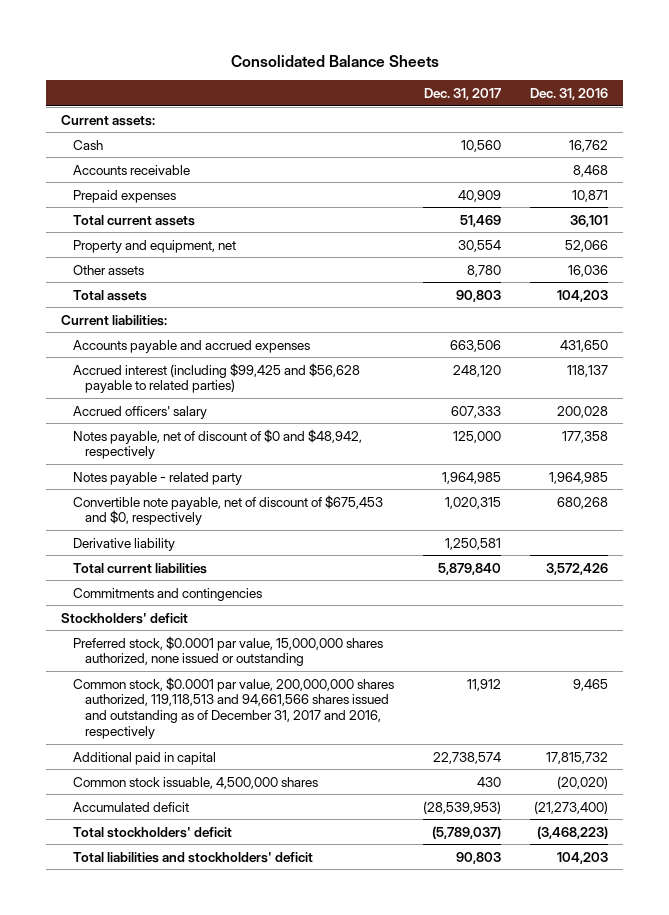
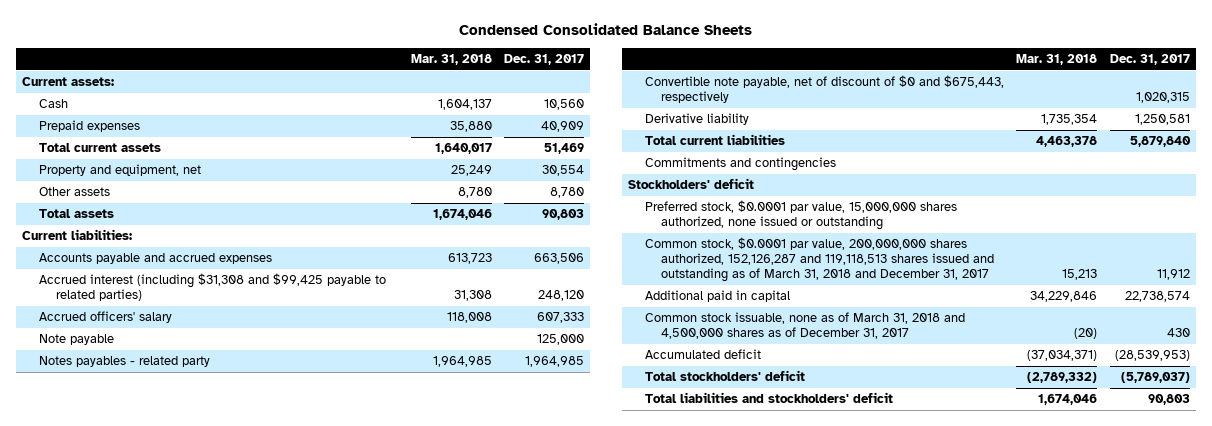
[230,54,439,67] Consolidated Balance Sheets -> [458,23,752,36] Condensed Consolidated Balance Sheets
[530,87,609,100] Dec. 31, 2016 -> none
none -> [410,54,492,66] Mar. 31, 2018
[72,164,190,175] Accounts receivable -> none
[72,362,360,394] Accrued interest (including $99,425 and $56,628 payable to related parties) -> [39,273,387,302] Accrued interest (including $31,308 and $99,425 payable to related parties)
[72,428,362,460] Notes payable, net of discount of $0 and $48,942, respectively -> [39,334,115,346] Note payable
[72,471,242,485] Notes payable - related party -> [39,356,211,368] Notes payables - related party
[72,494,383,526] Convertible note payable, net of discount of $675,453 and $0, respectively -> [644,75,1004,104] Convertible note payable, net of discount of $0 and $675,443, respectively
[72,676,394,739] Common stock, $0.0001 par value, 200,000,000 shares authorized, 119,118,513 and 94,661,566 shares issued and outstanding as of December 31, 2017 and 2016, respectively -> [644,237,995,283] Common stock, $0.0001 par value, 200,000,000 shares authorized, 152,126,287 and 119,118,513 shares issued and outstanding as of March 31, 2018 and December 31, 2017
[72,776,318,789] Common stock issuable, 4,500,000 shares -> [644,312,965,340] Common stock issuable, none as of March 31, 2018 and 4,500,000 shares as of December 31, 2017

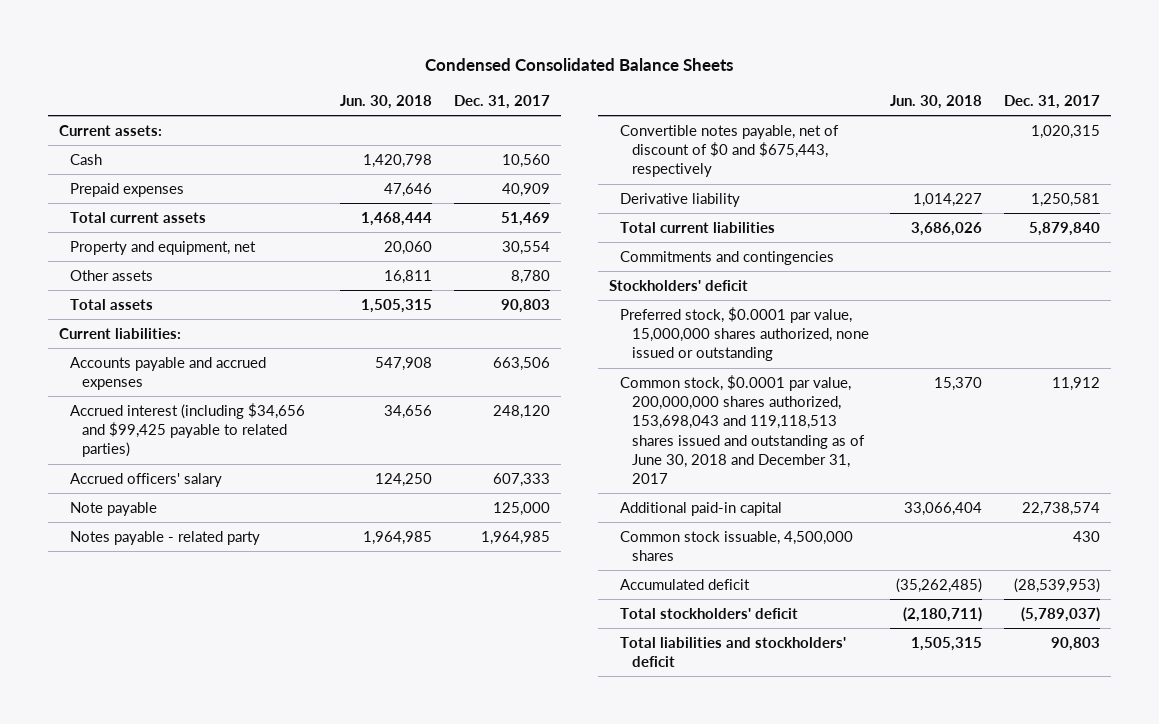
[410,54,492,66] Mar. 31, 2018 -> none
none -> [340,95,433,110] Jun. 30, 2018
[39,273,387,302] Accrued interest (including $31,308 and $99,425 payable to related parties) -> [70,402,306,458] Accrued interest (including $34,656 and $99,425 payable to related parties)
[39,356,211,368] Notes payables - related party -> [70,530,261,545] Notes payable - related party
[644,75,1004,104] Convertible note payable, net of discount of $0 and $675,443, respectively -> [620,124,840,178] Convertible notes payable, net of discount of $0 and $675,443, respectively
[644,237,995,283] Common stock, $0.0001 par value, 200,000,000 shares authorized, 152,126,287 and 119,118,513 shares issued and outstanding as of March 31, 2018 and December 31, 2017 -> [620,374,865,485] Common stock, $0.0001 par value, 200,000,000 shares authorized, 153,698,043 and 119,118,513 shares issued and outstanding as of June 30, 2018 and December 31, 2017
[644,290,790,303] Additional paid in capital -> [620,501,783,516] Additional paid-in capital
[644,312,965,340] Common stock issuable, none as of March 31, 2018 and 4,500,000 shares as of December 31, 2017 -> [620,530,854,562] Common stock issuable, 4,500,000 shares

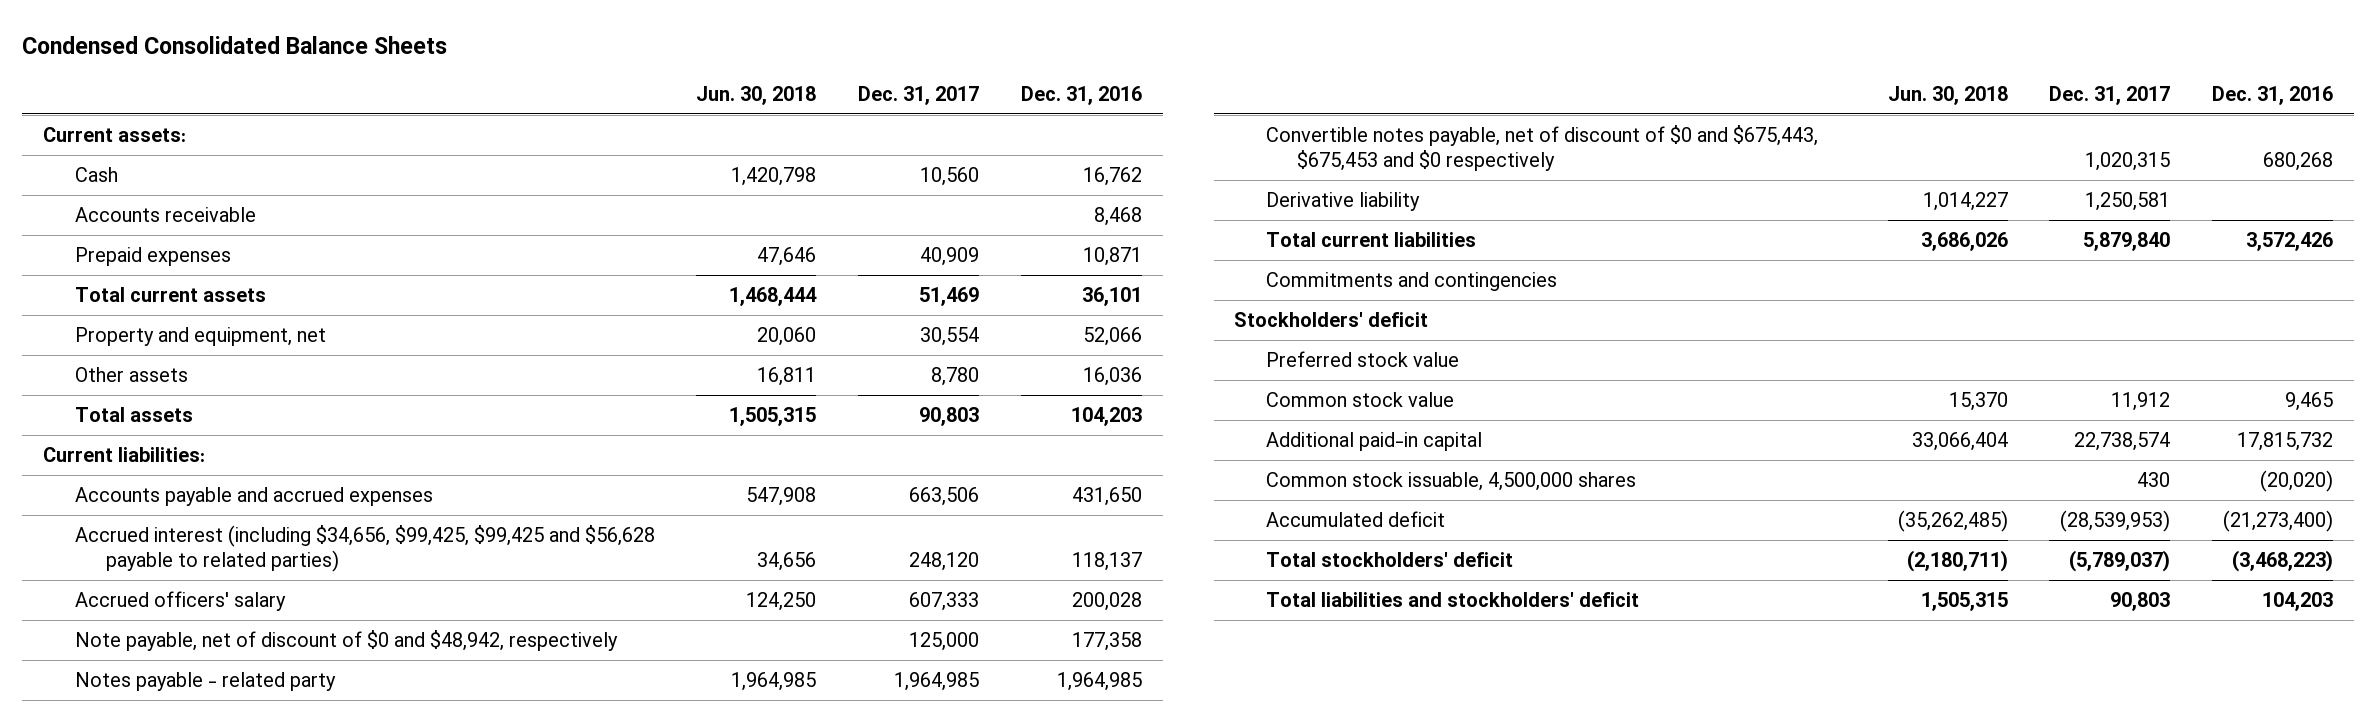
none -> [1021,85,1143,105] Dec. 31, 2016
none -> [74,207,256,223] Accounts receivable
[70,402,306,458] Accrued interest (including $34,656 and $99,425 payable to related parties) -> [74,525,655,572] Accrued interest (including $34,656, $99,425, $99,425 and $56,628 payable to related parties)
[70,501,158,516] Note payable -> [74,630,618,652] Note payable, net of discount of $0 and $48,942, respectively
[620,124,840,178] Convertible notes payable, net of discount of $0 and $675,443, respectively -> [1265,125,1818,171] Convertible notes payable, net of discount of $0 and $675,443, $675,453 and $0 respectively
[620,306,869,362] Preferred stock, $0.0001 par value, 15,000,000 shares authorized, none issued or outstanding -> [1265,351,1459,368] Preferred stock value
[620,374,865,485] Common stock, $0.0001 par value, 200,000,000 shares authorized, 153,698,043 and 119,118,513 shares issued and outstanding as of June 30, 2018 and December 31, 2017 -> [1265,392,1454,408] Common stock value

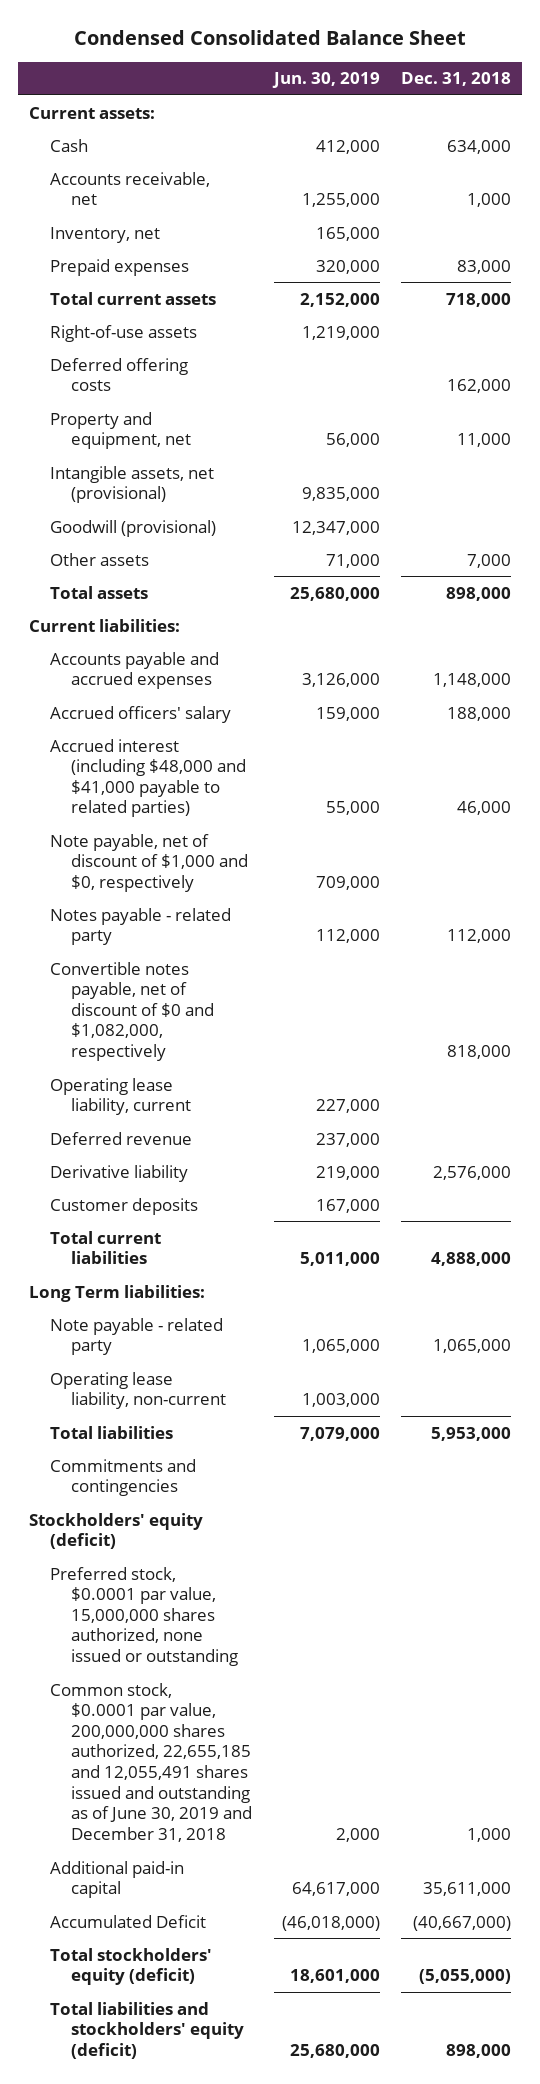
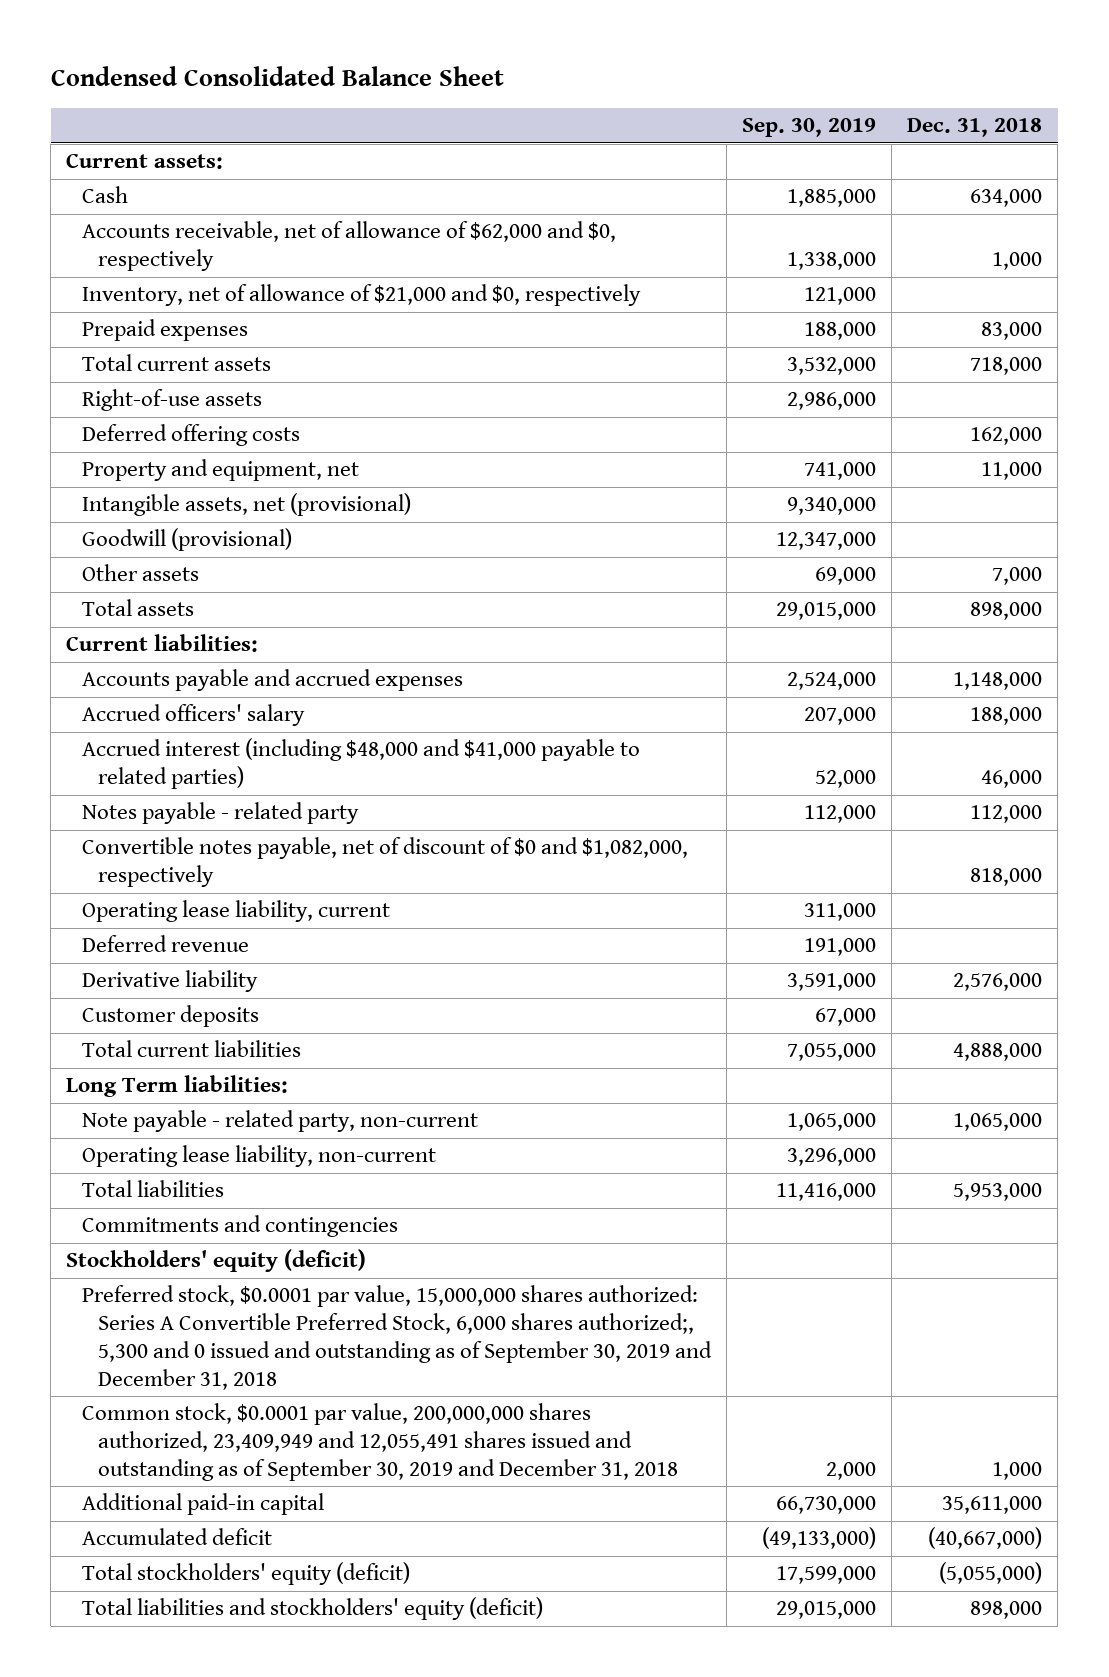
[271,72,380,89] Jun. 30, 2019 -> none
none -> [742,118,877,138] Sep. 30, 2019
[50,171,211,206] Accounts receivable, net -> [82,221,617,272] Accounts receivable, net of allowance of $62,000 and $0, respectively
[50,226,161,243] Inventory, net -> [82,284,642,307] Inventory, net of allowance of $21,000 and $0, respectively
[50,833,249,892] Note payable, net of discount of $1,000 and $0, respectively -> none
[50,1317,224,1356] Note payable - related party -> [82,1110,479,1133] Note payable - related party, non-current
[50,1566,239,1667] Preferred stock, $0.0001 par value, 15,000,000 shares authorized, none issued or outstanding -> [82,1285,713,1390] Preferred stock, $0.0001 par value, 15,000,000 shares authorized: Series A Convertible Preferred Stock, 6,000 shares authorized;, 5,300 and 0 issued and outstanding as of September 30, 2019 and December 31, 2018
[50,1682,253,1842] Common stock, $0.0001 par value, 200,000,000 shares authorized, 22,655,185 and 12,055,491 shares issued and outstanding as of June 30, 2019 and December 31, 2018 -> [82,1403,679,1481] Common stock, $0.0001 par value, 200,000,000 shares authorized, 23,409,949 and 12,055,491 shares issued and outstanding as of September 30, 2019 and December 31, 2018
[50,1914,207,1928] Accumulated Deficit -> [82,1528,273,1546] Accumulated deficit

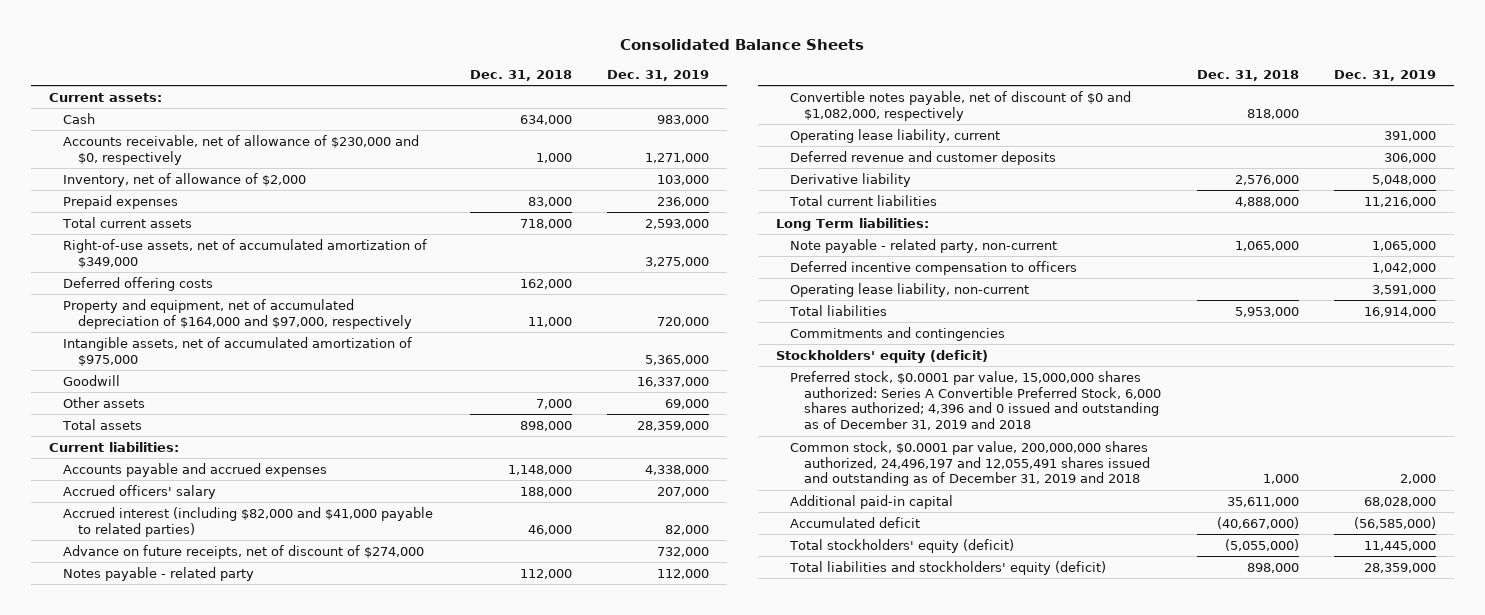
[50,65,504,86] Condensed Consolidated Balance Sheet -> [620,39,865,51] Consolidated Balance Sheets
[742,118,877,138] Sep. 30, 2019 -> none
none -> [607,69,710,81] Dec. 31, 2019
[82,221,617,272] Accounts receivable, net of allowance of $62,000 and $0, respectively -> [63,134,420,165] Accounts receivable, net of allowance of $230,000 and $0, respectively
[82,284,642,307] Inventory, net of allowance of $21,000 and $0, respectively -> [63,172,307,187] Inventory, net of allowance of $2,000
[82,389,263,412] Right-of-use assets -> [63,238,428,268] Right-of-use assets, net of accumulated amortization of $349,000
[82,459,360,482] Property and equipment, net -> [63,298,412,329] Property and equipment, net of accumulated depreciation of $164,000 and $97,000, respectively
[82,493,412,517] Intangible assets, net (provisional) -> [63,336,413,366] Intangible assets, net of accumulated amortization of $975,000
[82,528,293,552] Goodwill (provisional) -> [63,374,121,386] Goodwill
[82,738,641,790] Accrued interest (including $48,000 and $41,000 payable to related parties) -> [63,506,434,537] Accrued interest (including $82,000 and $41,000 payable to related parties)
none -> [63,544,425,559] Advance on future receipts, net of discount of $274,000
[82,935,250,953] Deferred revenue -> none
none -> [789,150,1056,165] Deferred revenue and customer deposits
[82,1005,260,1028] Customer deposits -> none
none -> [789,260,1077,275] Deferred incentive compensation to officers
[82,1285,713,1390] Preferred stock, $0.0001 par value, 15,000,000 shares authorized: Series A Convertible Preferred Stock, 6,000 shares authorized;, 5,300 and 0 issued and outstanding as of September 30, 2019 and December 31, 2018 -> [789,370,1162,431] Preferred stock, $0.0001 par value, 15,000,000 shares authorized: Series A Convertible Preferred Stock, 6,000 shares authorized; 4,396 and 0 issued and outstanding as of December 31, 2019 and 2018
[82,1403,679,1481] Common stock, $0.0001 par value, 200,000,000 shares authorized, 23,409,949 and 12,055,491 shares issued and outstanding as of September 30, 2019 and December 31, 2018 -> [789,440,1151,487] Common stock, $0.0001 par value, 200,000,000 shares authorized, 24,496,197 and 12,055,491 shares issued and outstanding as of December 31, 2019 and 2018

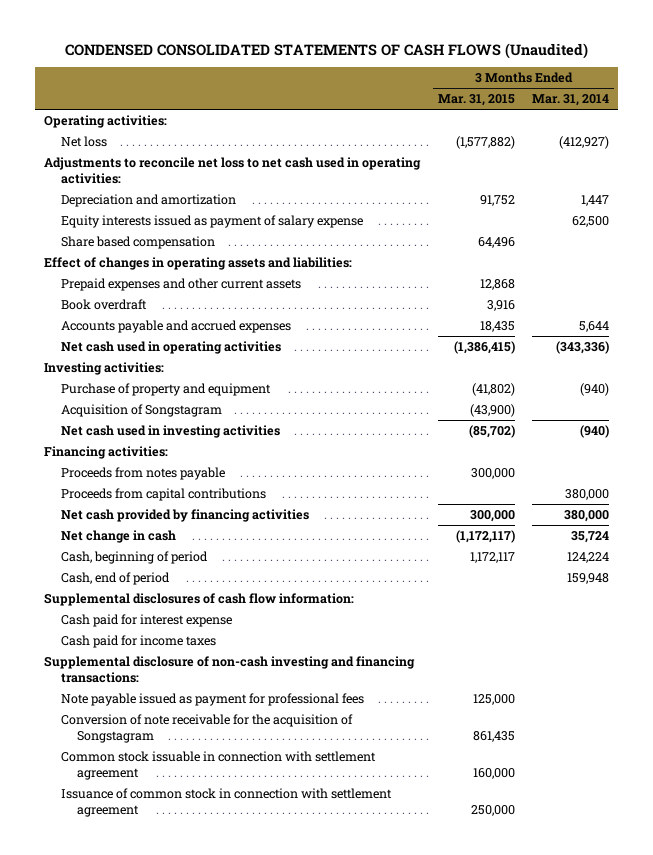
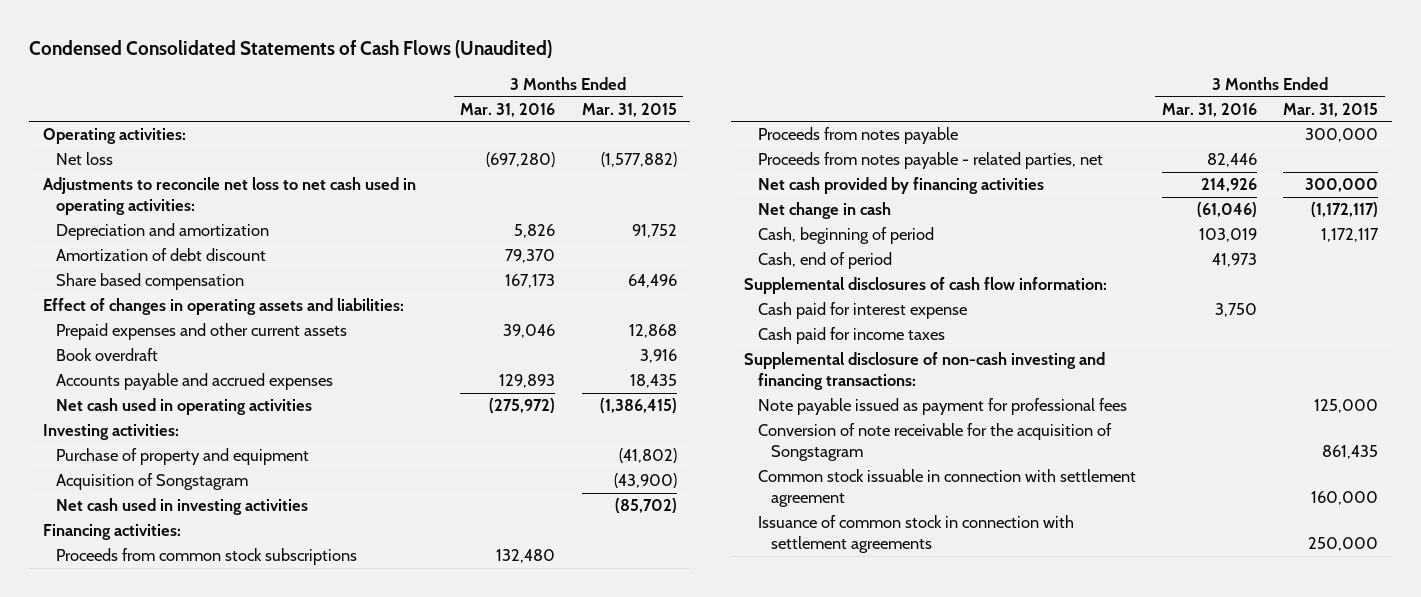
[64,42,588,59] CONDENSED CONSOLIDATED STATEMENTS OF CASH FLOWS (Unaudited) -> [29,39,553,58] Condensed Consolidated Statements of Cash Flows (Unaudited)
[532,94,610,107] Mar. 31, 2014 -> none
none -> [460,102,556,117] Mar. 31, 2016
[60,215,363,229] Equity interests issued as payment of salary expense -> none
none -> [55,248,266,262] Amortization of debt discount
none -> [55,548,357,566] Proceeds from common stock subscriptions
[60,488,266,502] Proceeds from capital contributions -> none
none -> [757,152,1103,170] Proceeds from notes payable - related parties, net
[60,788,392,817] Issuance of common stock in connection with settlement agreement -> [757,515,1074,554] Issuance of common stock in connection with settlement agreements

